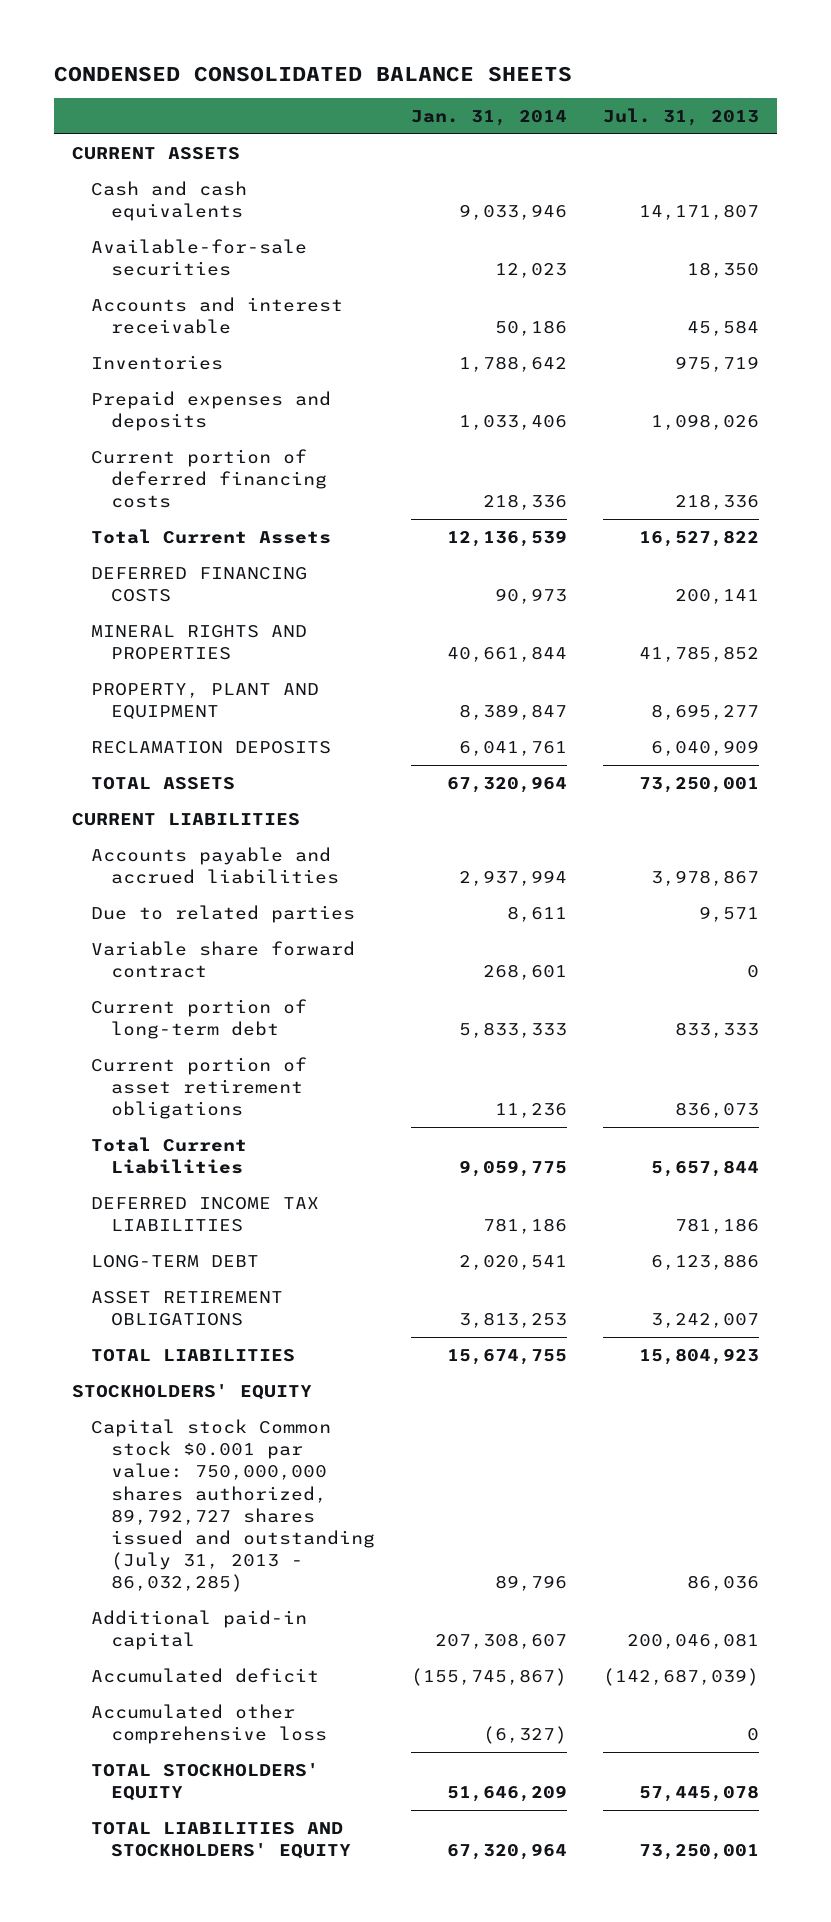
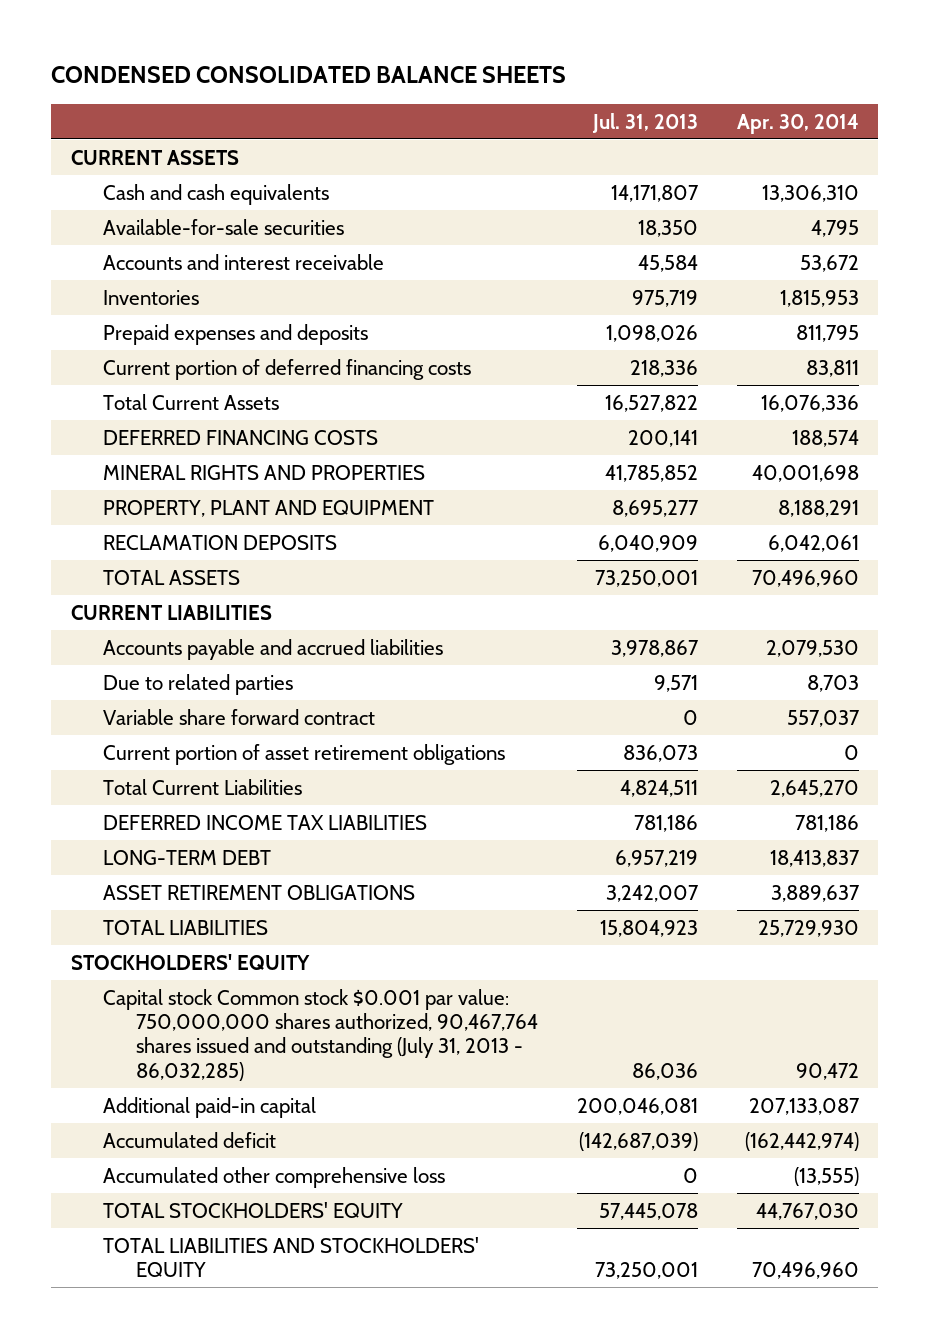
[410,109,567,126] Jan. 31, 2014 -> none
none -> [736,113,859,134] Apr. 30, 2014
[91,998,308,1040] Current portion of long-term debt -> none
[650,1160,759,1178] 5,657,844 -> [619,779,698,797] 4,824,511
[650,1253,759,1270] 6,123,886 -> [614,849,698,867] 6,957,219
[91,1418,376,1593] Capital stock Common stock $0.001 par value: 750,000,000 shares authorized, 89,792,727 shares issued and outstanding (July 31, 2013 - 86,032,285) -> [103,988,538,1081] Capital stock Common stock $0.001 par value: 750,000,000 shares authorized, 90,467,764 shares issued and outstanding (July 31, 2013 - 86,032,285)

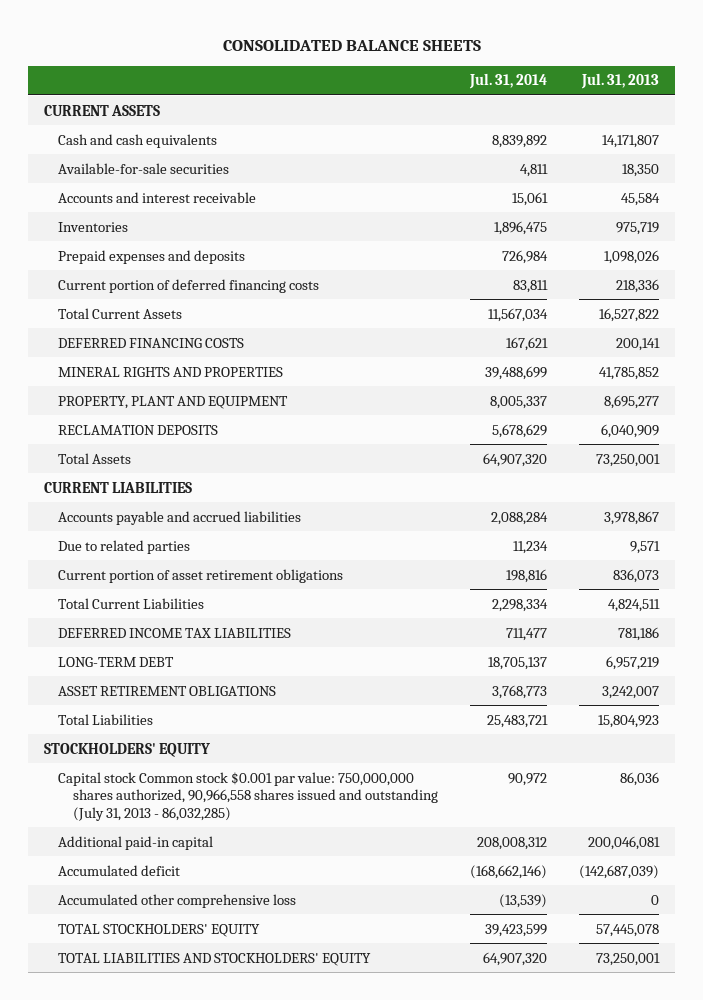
[51,66,567,84] CONDENSED CONSOLIDATED BALANCE SHEETS -> [222,39,481,51] CONSOLIDATED BALANCE SHEETS
[736,113,859,134] Apr. 30, 2014 -> none
none -> [468,73,547,90] Jul. 31, 2014
[103,569,241,585] TOTAL ASSETS -> [58,452,132,464] Total Assets
[103,708,376,725] Variable share forward contract -> none
[103,919,269,935] TOTAL LIABILITIES -> [58,713,154,725] Total Liabilities
[103,988,538,1081] Capital stock Common stock $0.001 par value: 750,000,000 shares authorized, 90,467,764 shares issued and outstanding (July 31, 2013 - 86,032,285) -> [58,771,438,821] Capital stock Common stock $0.001 par value: 750,000,000 shares authorized, 90,966,558 shares issued and outstanding (July 31, 2013 - 86,032,285)

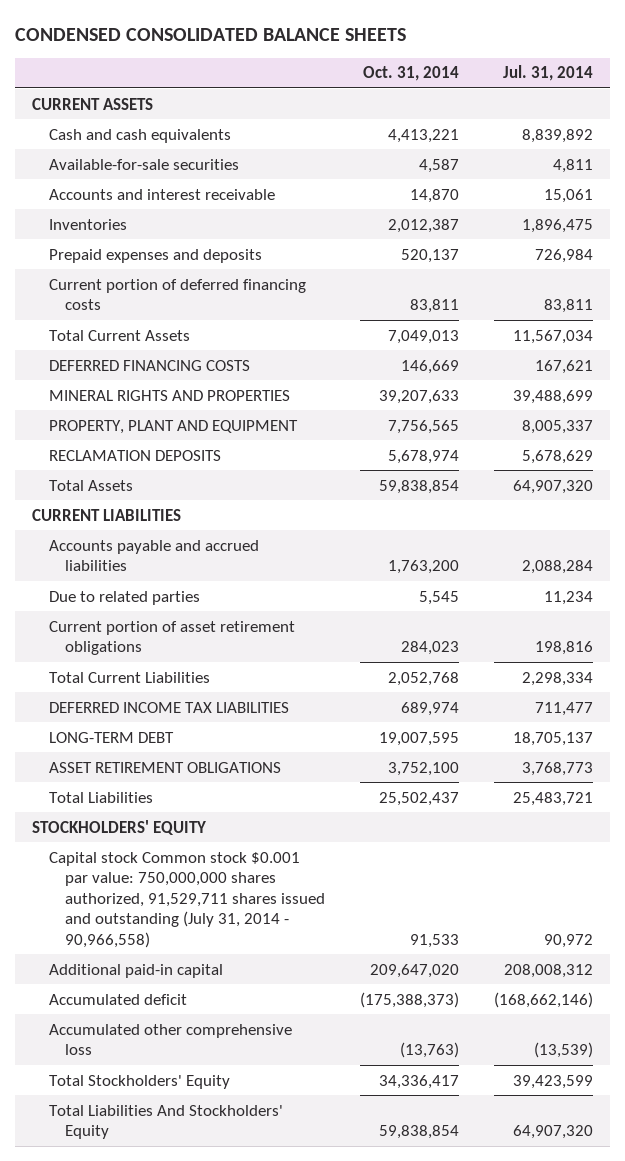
[222,39,481,51] CONSOLIDATED BALANCE SHEETS -> [14,27,406,41] CONDENSED CONSOLIDATED BALANCE SHEETS
[581,73,660,90] Jul. 31, 2013 -> none
none -> [363,66,460,82] Oct. 31, 2014
[58,771,438,821] Capital stock Common stock $0.001 par value: 750,000,000 shares authorized, 90,966,558 shares issued and outstanding (July 31, 2013 - 86,032,285) -> [48,851,326,948] Capital stock Common stock $0.001 par value: 750,000,000 shares authorized, 91,529,711 shares issued and outstanding (July 31, 2014 - 90,966,558)
[58,923,261,937] TOTAL STOCKHOLDERS' EQUITY -> [48,1074,230,1089] Total Stockholders' Equity
[58,952,372,966] TOTAL LIABILITIES AND STOCKHOLDERS' EQUITY -> [48,1104,283,1140] Total Liabilities And Stockholders' Equity

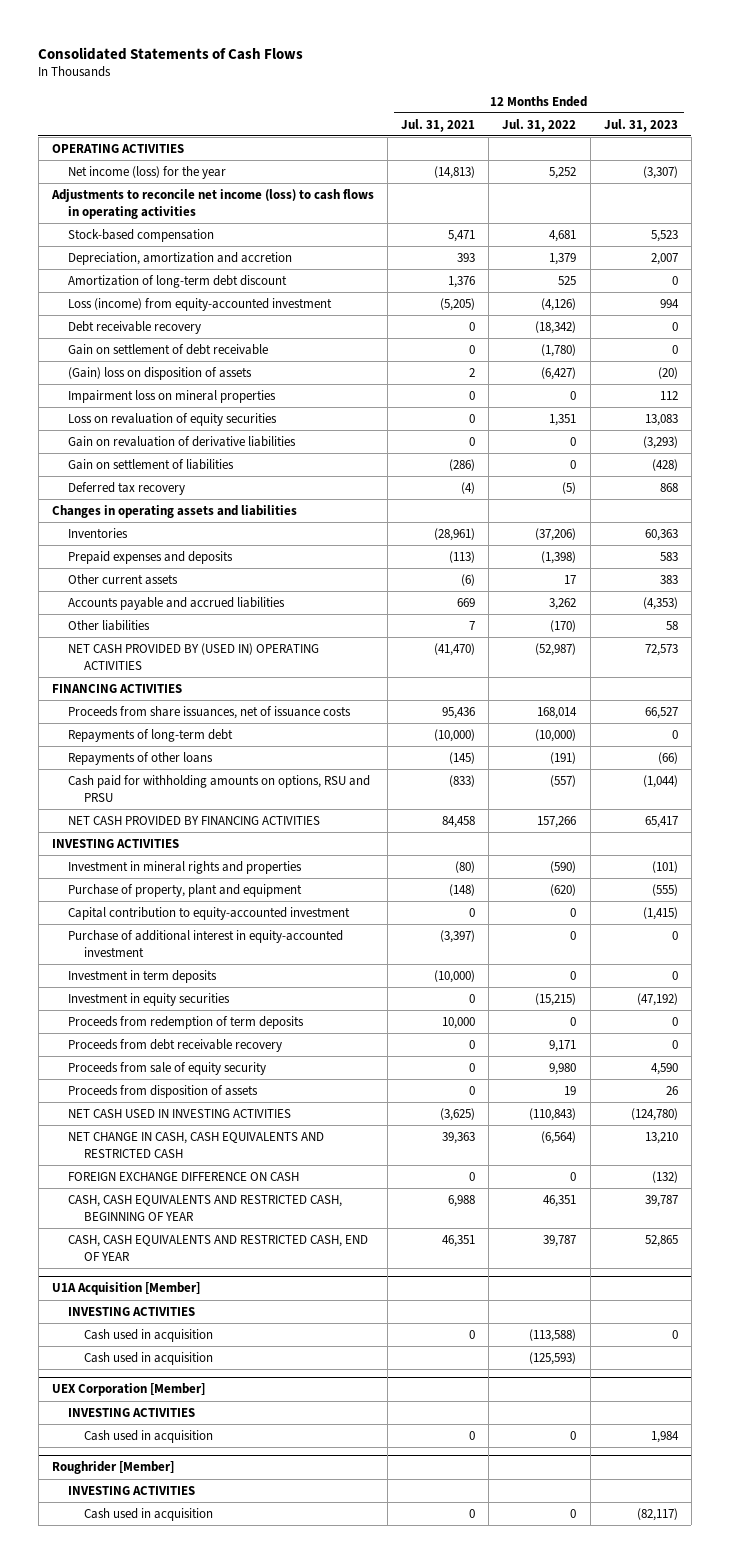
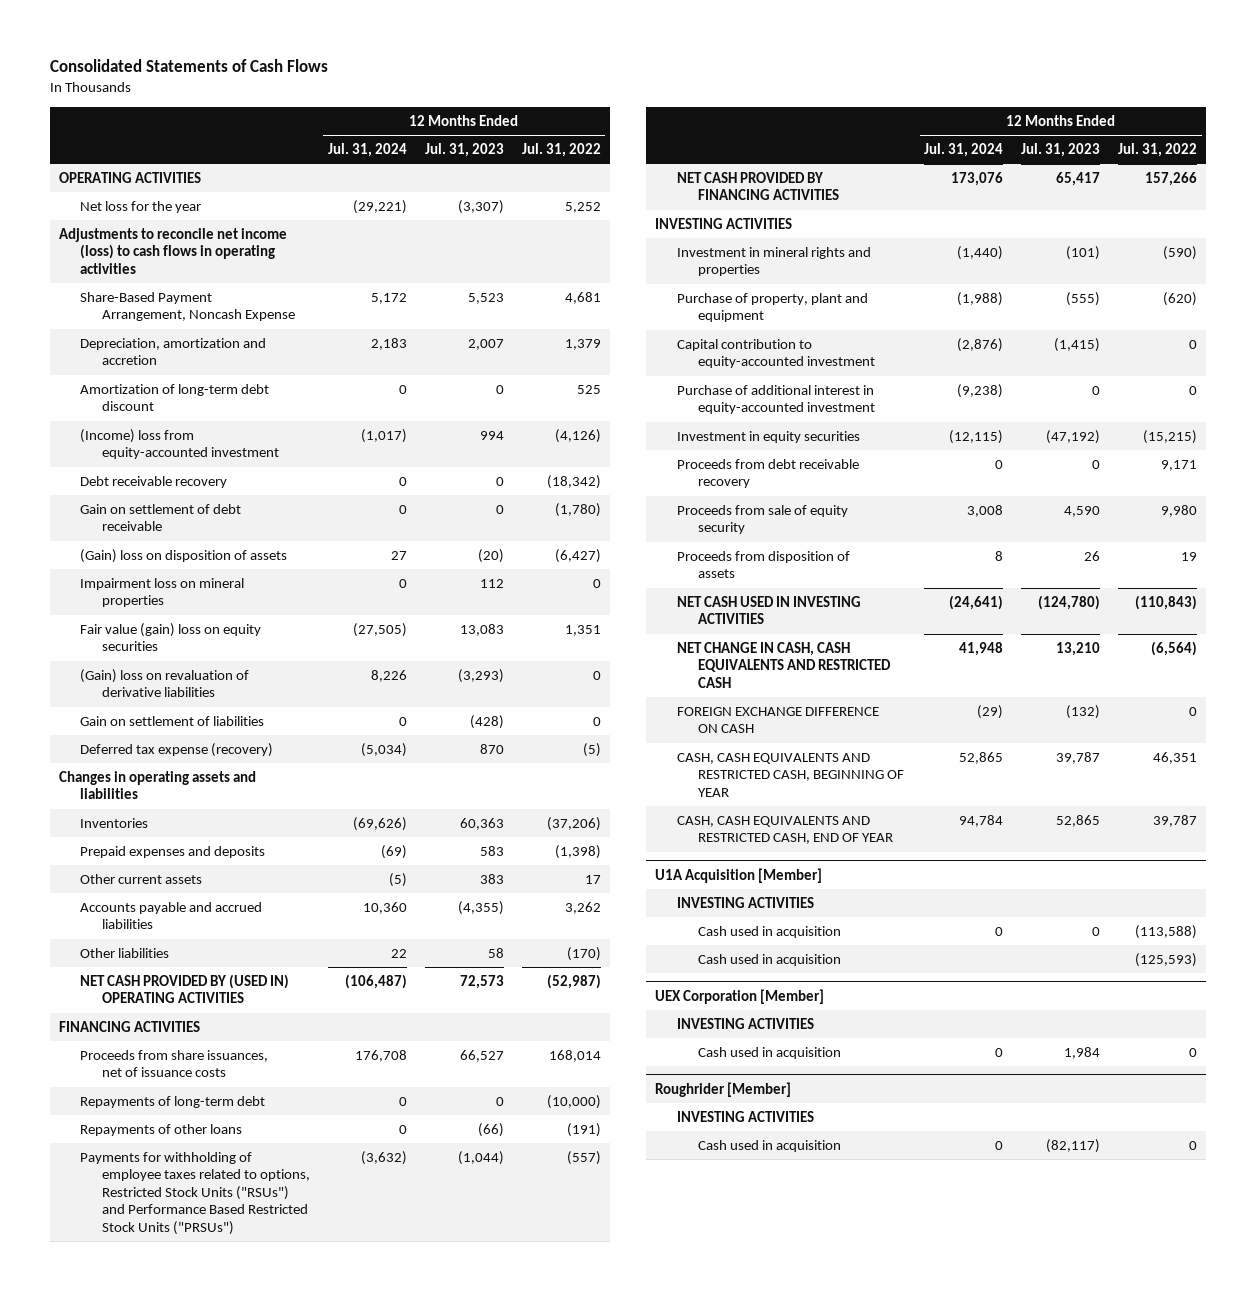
[401,118,476,132] Jul. 31, 2021 -> none
none -> [327,142,407,157] Jul. 31, 2024
[67,165,226,179] Net income (loss) for the year -> [80,200,202,213] Net loss for the year
[67,228,214,242] Stock-based compensation -> [80,291,295,322] Share-Based Payment Arrangement, Noncash Expense
[67,297,332,311] Loss (income) from equity-accounted investment -> [80,428,279,460] (Income) loss from equity-accounted investment
[67,412,277,426] Loss on revaluation of equity securities -> [80,622,262,652] Fair value (gain) loss on equity securities
[67,435,296,447] Gain on revaluation of derivative liabilities -> [80,668,250,698] (Gain) loss on revaluation of derivative liabilities
[67,481,185,495] Deferred tax recovery -> [80,742,274,757] Deferred tax expense (recovery)
[659,482,678,492] 868 -> [479,743,504,754] 870
[642,596,678,610] (4,353) -> [457,900,504,915] (4,355)
[67,774,370,802] Cash paid for withholding amounts on options, RSU and PRSU -> [80,1151,310,1235] Payments for withholding of employee taxes related to options, Restricted Stock Units ("RSUs") and Performance Based Restricted Stock Units ("PRSUs")
[67,969,217,983] Investment in term deposits -> none
[67,1015,304,1029] Proceeds from redemption of term deposits -> none

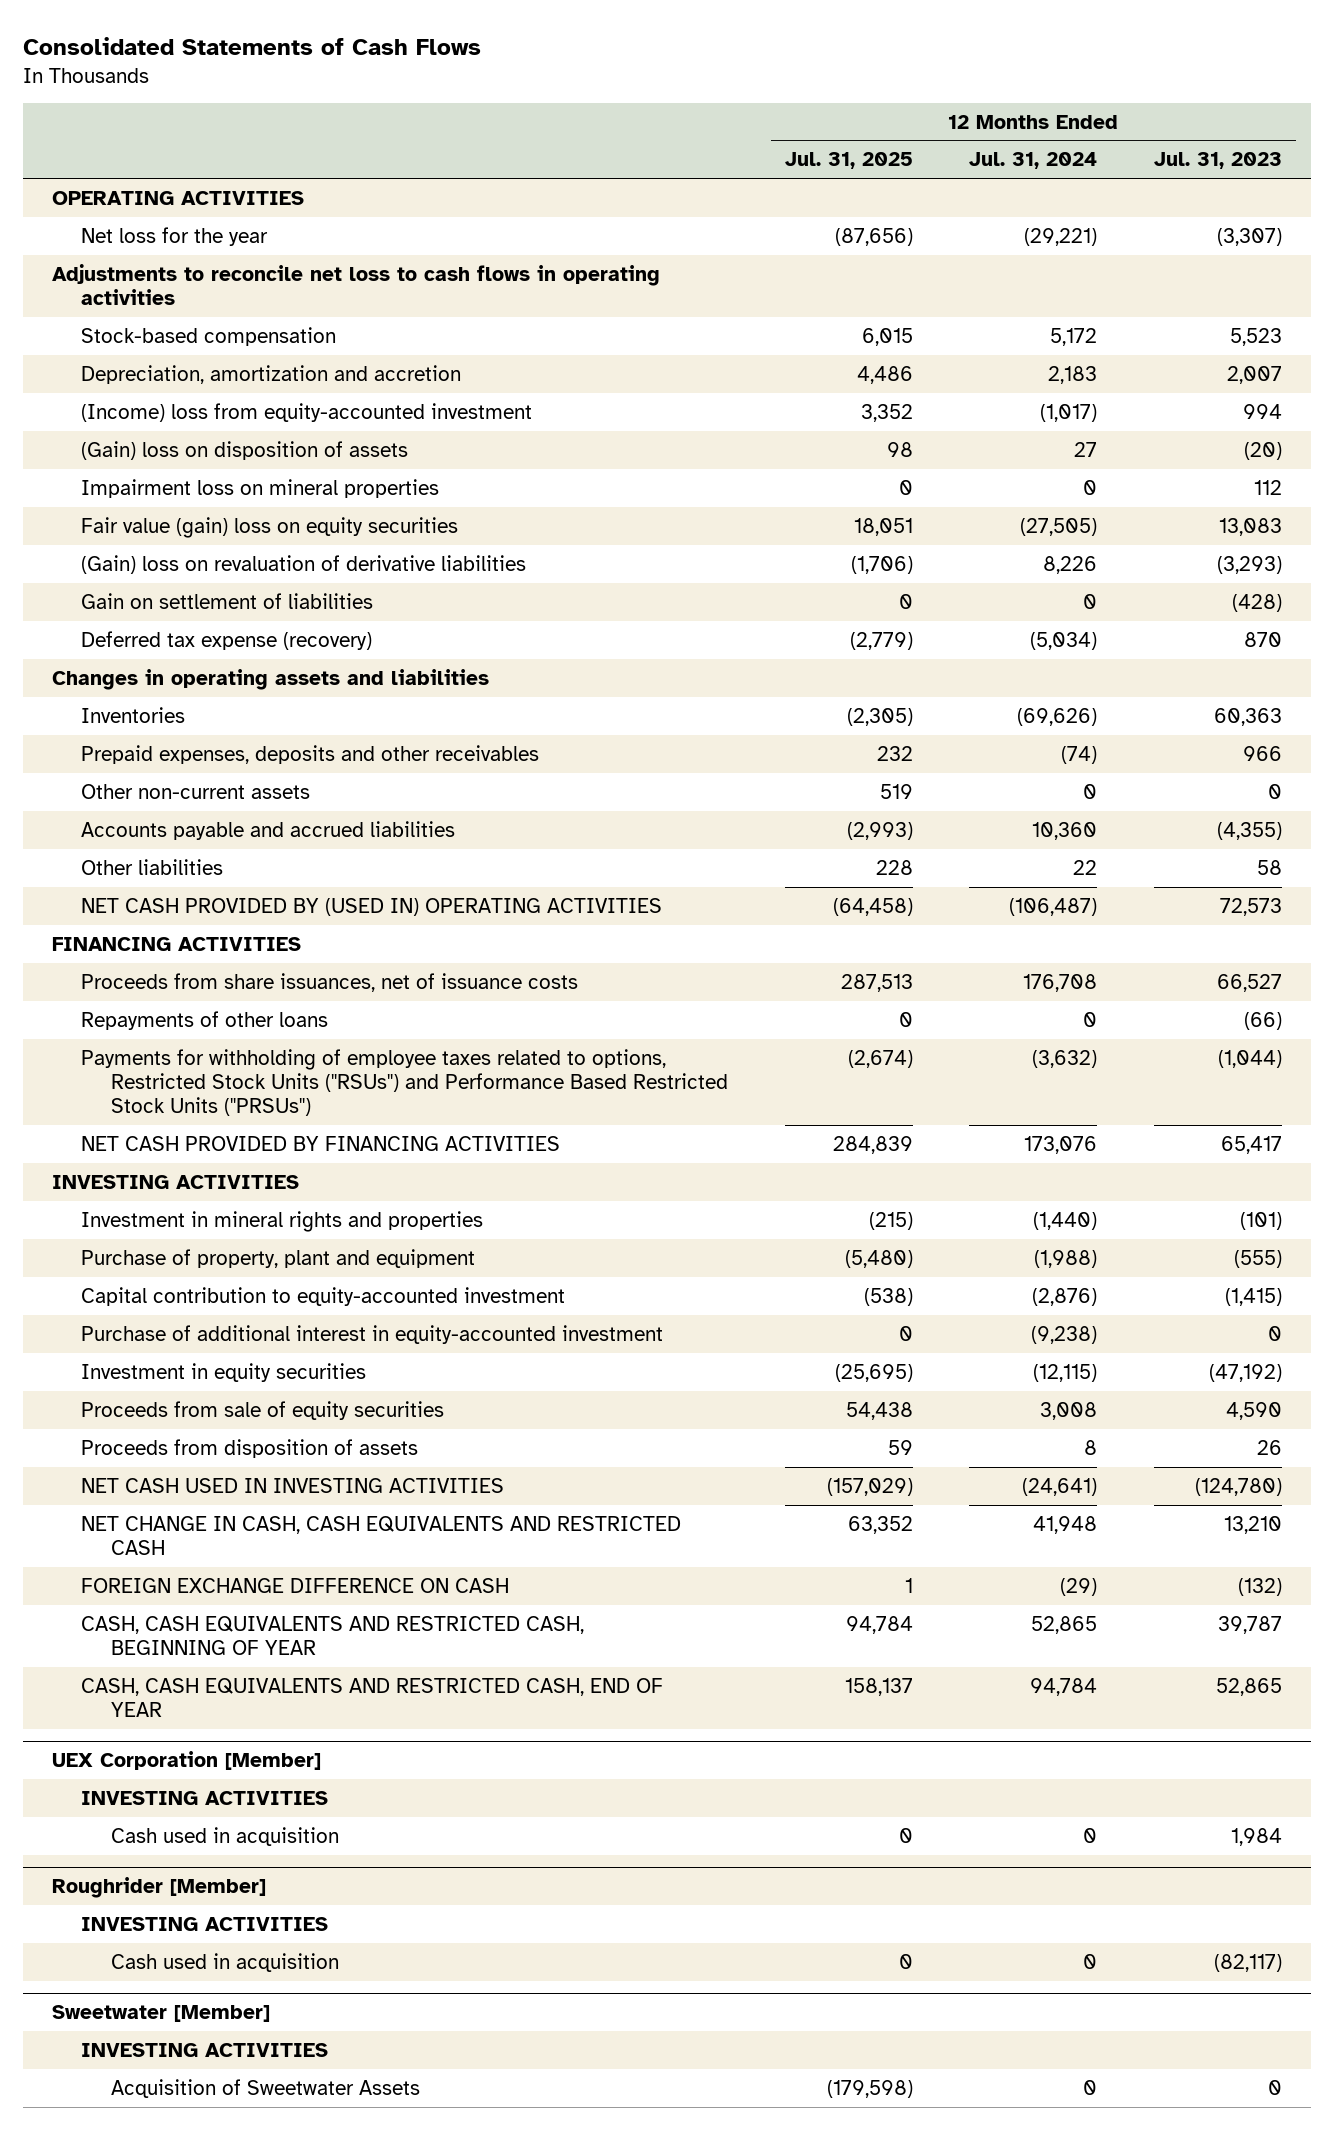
[521,142,601,157] Jul. 31, 2022 -> none
none -> [784,152,913,170] Jul. 31, 2025
[58,227,287,274] Adjustments to reconcile net income (loss) to cash flows in operating activities -> [51,263,660,305] Adjustments to reconcile net loss to cash flows in operating activities
[80,291,295,322] Share-Based Payment Arrangement, Noncash Expense -> [81,326,337,346] Stock-based compensation
[80,383,270,412] Amortization of long-term debt discount -> none
[80,475,228,488] Debt receivable recovery -> none
[80,503,242,532] Gain on settlement of debt receivable -> none
[80,845,266,858] Prepaid expenses and deposits -> [81,744,540,764] Prepaid expenses, deposits and other receivables
[380,844,407,859] (69) -> [1061,745,1098,764] (74)
[479,845,504,856] 583 -> [1243,745,1283,761] 966
[80,873,203,884] Other current assets -> [81,783,311,799] Other non-current assets
[388,872,407,887] (5) -> [1083,783,1098,799] 0
[479,873,504,884] 383 -> [1268,783,1283,799] 0
[80,1095,266,1108] Repayments of long-term debt -> none
[676,458,859,489] Proceeds from debt receivable recovery -> none
[676,504,848,535] Proceeds from sale of equity security -> [81,1400,445,1420] Proceeds from sale of equity securities
[655,867,823,883] U1A Acquisition [Member] -> none
[676,896,814,908] INVESTING ACTIVITIES -> none
[698,925,842,938] Cash used in acquisition -> none
[698,953,842,966] Cash used in acquisition -> none
none -> [51,2004,270,2022] Sweetwater [Member]
none -> [81,2042,329,2057] INVESTING ACTIVITIES
none -> [111,2078,421,2098] Acquisition of Sweetwater Assets

